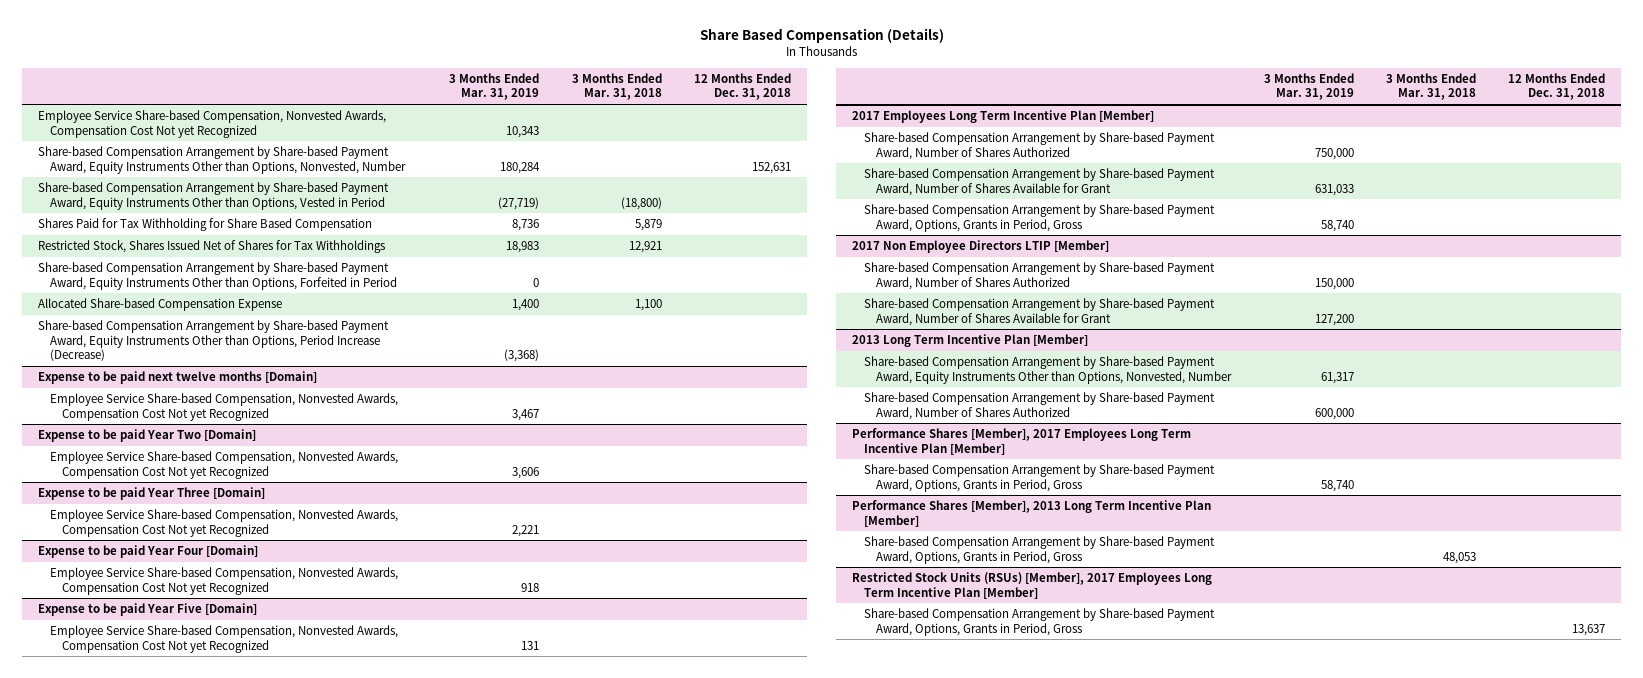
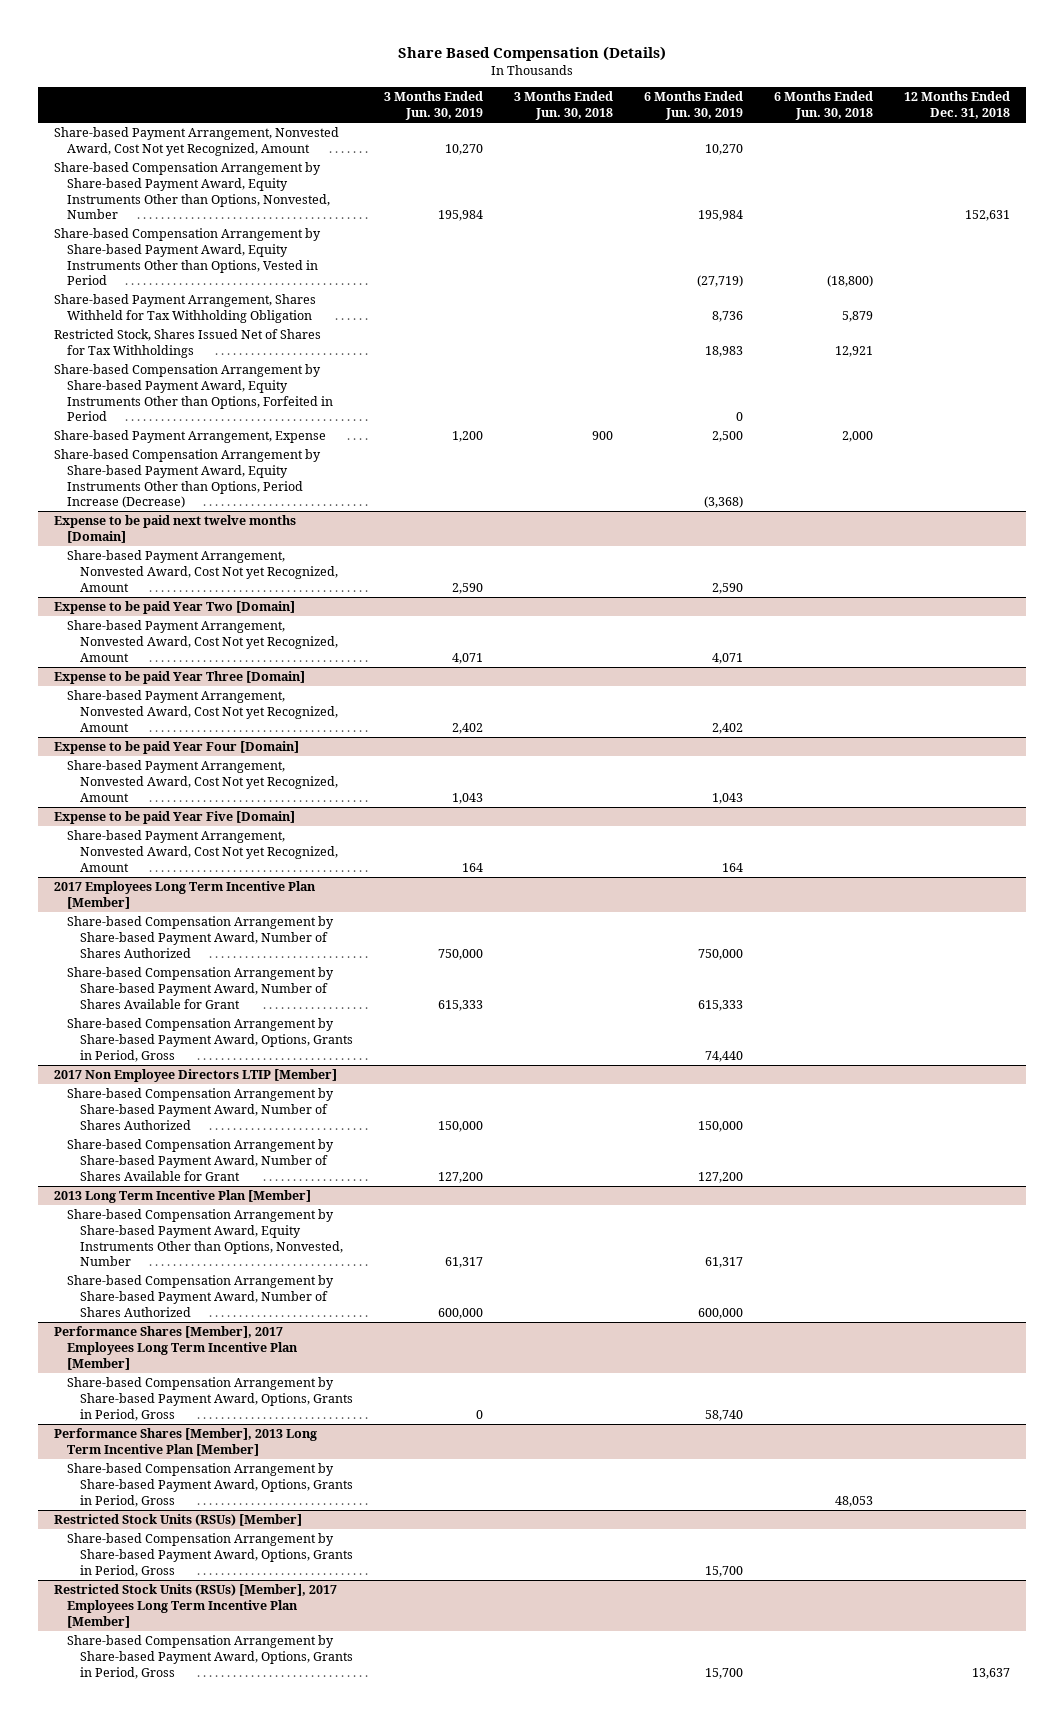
[449,73,540,101] 3 Months Ended Mar. 31, 2019 -> none
[571,73,662,101] 3 Months Ended Mar. 31, 2018 -> none
none -> [383,91,483,120] 3 Months Ended Jun. 30, 2019
none -> [513,91,613,120] 3 Months Ended Jun. 30, 2018
none -> [644,91,744,120] 6 Months Ended Jun. 30, 2019
none -> [774,91,874,120] 6 Months Ended Jun. 30, 2018
[38,110,387,138] Employee Service Share-based Compensation, Nonvested Awards, Compensation Cost Not yet Recognized -> [53,127,339,156] Share-based Payment Arrangement, Nonvested Award, Cost Not yet Recognized, Amount
[38,218,373,232] Shares Paid for Tax Withholding for Share Based Compensation -> [53,294,316,323] Share-based Payment Arrangement, Shares Withheld for Tax Withholding Obligation
[38,298,283,312] Allocated Share-based Compensation Expense -> [53,430,326,444] Share-based Payment Arrangement, Expense
[50,393,399,421] Employee Service Share-based Compensation, Nonvested Awards, Compensation Cost Not yet Recognized -> [66,550,338,592] Share-based Payment Arrangement, Nonvested Award, Cost Not yet Recognized, Amount
[50,451,399,479] Employee Service Share-based Compensation, Nonvested Awards, Compensation Cost Not yet Recognized -> [66,620,338,662] Share-based Payment Arrangement, Nonvested Award, Cost Not yet Recognized, Amount
[50,509,399,537] Employee Service Share-based Compensation, Nonvested Awards, Compensation Cost Not yet Recognized -> [66,690,338,732] Share-based Payment Arrangement, Nonvested Award, Cost Not yet Recognized, Amount
[50,567,399,595] Employee Service Share-based Compensation, Nonvested Awards, Compensation Cost Not yet Recognized -> [66,760,338,802] Share-based Payment Arrangement, Nonvested Award, Cost Not yet Recognized, Amount
[50,625,399,653] Employee Service Share-based Compensation, Nonvested Awards, Compensation Cost Not yet Recognized -> [66,830,338,872] Share-based Payment Arrangement, Nonvested Award, Cost Not yet Recognized, Amount
none -> [53,1514,302,1527] Restricted Stock Units (RSUs) [Member]
none -> [66,1533,353,1577] Share-based Compensation Arrangement by Share-based Payment Award, Options, Grants in Period, Gross

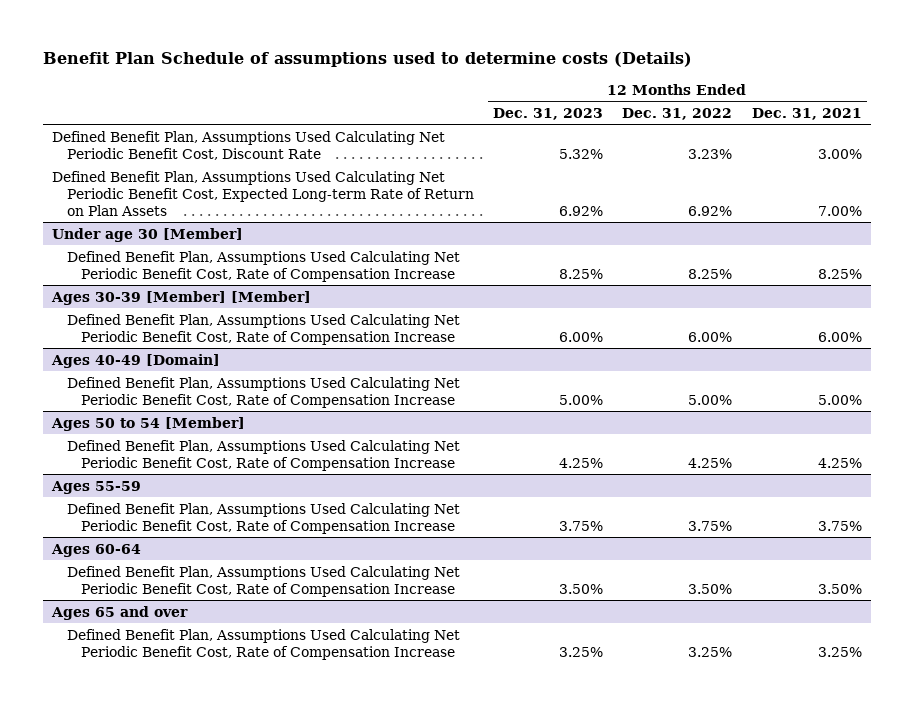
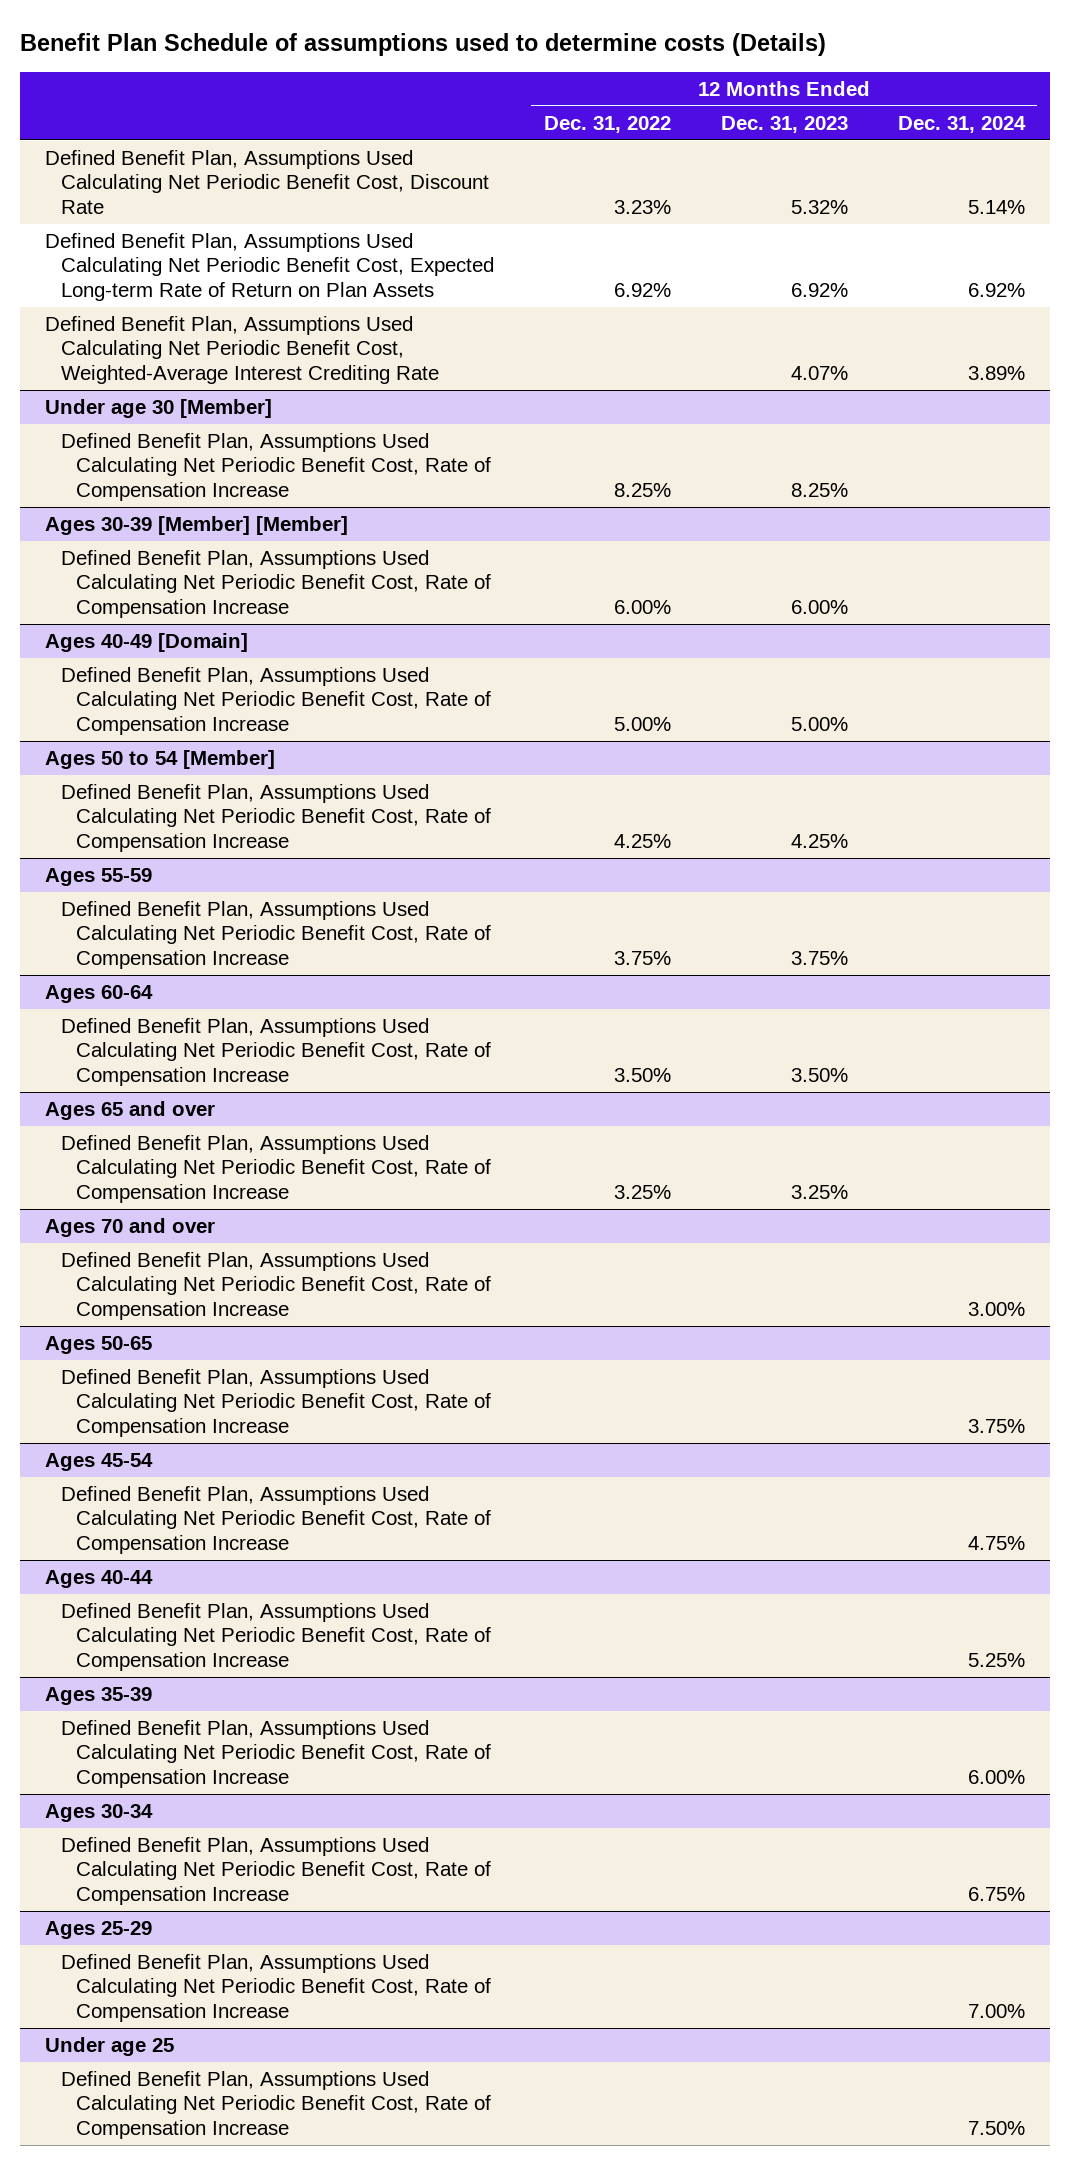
[751,107,862,120] Dec. 31, 2021 -> none
none -> [897,115,1026,133] Dec. 31, 2024
none -> [45,315,439,384] Defined Benefit Plan, Assumptions Used Calculating Net Periodic Benefit Cost, Weighted-Average Interest Crediting Rate
none -> [45,1217,216,1237] Ages 70 and over
none -> [60,1251,491,1320] Defined Benefit Plan, Assumptions Used Calculating Net Periodic Benefit Cost, Rate of Compensation Increase
none -> [45,1335,153,1354] Ages 50-65
none -> [60,1368,491,1437] Defined Benefit Plan, Assumptions Used Calculating Net Periodic Benefit Cost, Rate of Compensation Increase
none -> [45,1452,154,1471] Ages 45-54
none -> [60,1485,491,1554] Defined Benefit Plan, Assumptions Used Calculating Net Periodic Benefit Cost, Rate of Compensation Increase
none -> [45,1569,154,1588] Ages 40-44
none -> [60,1602,491,1671] Defined Benefit Plan, Assumptions Used Calculating Net Periodic Benefit Cost, Rate of Compensation Increase
none -> [45,1686,153,1705] Ages 35-39
none -> [60,1719,491,1788] Defined Benefit Plan, Assumptions Used Calculating Net Periodic Benefit Cost, Rate of Compensation Increase
none -> [45,1803,154,1822] Ages 30-34
none -> [60,1836,491,1905] Defined Benefit Plan, Assumptions Used Calculating Net Periodic Benefit Cost, Rate of Compensation Increase
none -> [45,1920,153,1939] Ages 25-29
none -> [60,1953,491,2022] Defined Benefit Plan, Assumptions Used Calculating Net Periodic Benefit Cost, Rate of Compensation Increase
none -> [45,2036,175,2056] Under age 25
none -> [60,2070,491,2139] Defined Benefit Plan, Assumptions Used Calculating Net Periodic Benefit Cost, Rate of Compensation Increase

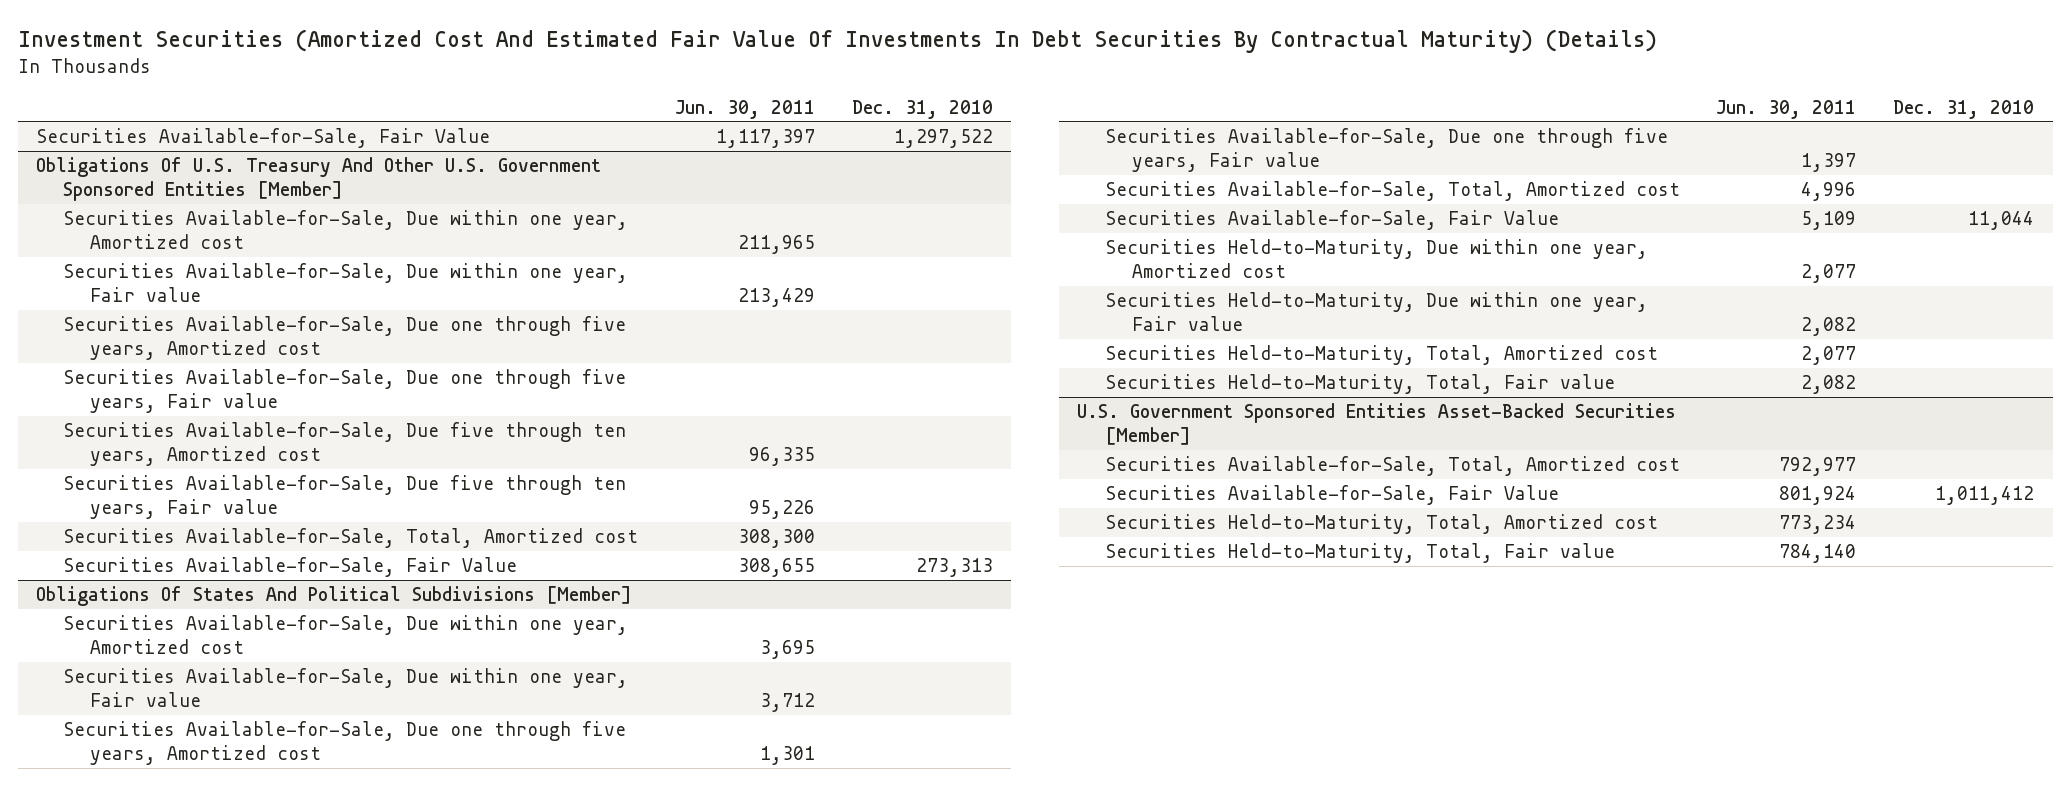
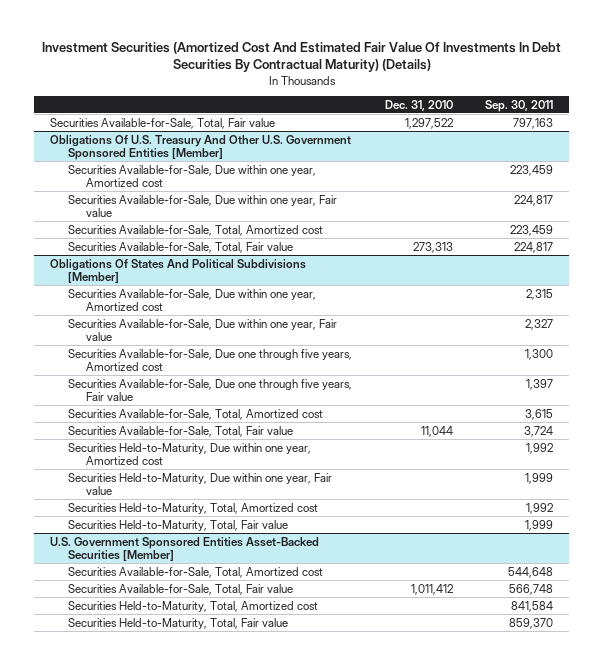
[674,99,815,119] Jun. 30, 2011 -> none
none -> [485,99,554,112] Sep. 30, 2011
[35,128,490,149] Securities Available-for-Sale, Fair Value -> [50,117,276,129] Securities Available-for-Sale, Total, Fair value
[63,316,627,360] Securities Available-for-Sale, Due one through five years, Amortized cost -> none
[63,369,627,413] Securities Available-for-Sale, Due one through five years, Fair value -> none
[63,422,627,466] Securities Available-for-Sale, Due five through ten years, Amortized cost -> none
[63,475,627,519] Securities Available-for-Sale, Due five through ten years, Fair value -> none
[63,557,518,578] Securities Available-for-Sale, Fair Value -> [68,241,294,253] Securities Available-for-Sale, Total, Fair value
[1104,210,1559,231] Securities Available-for-Sale, Fair Value -> [68,425,294,437] Securities Available-for-Sale, Total, Fair value
[1104,485,1559,506] Securities Available-for-Sale, Fair Value -> [68,583,294,595] Securities Available-for-Sale, Total, Fair value

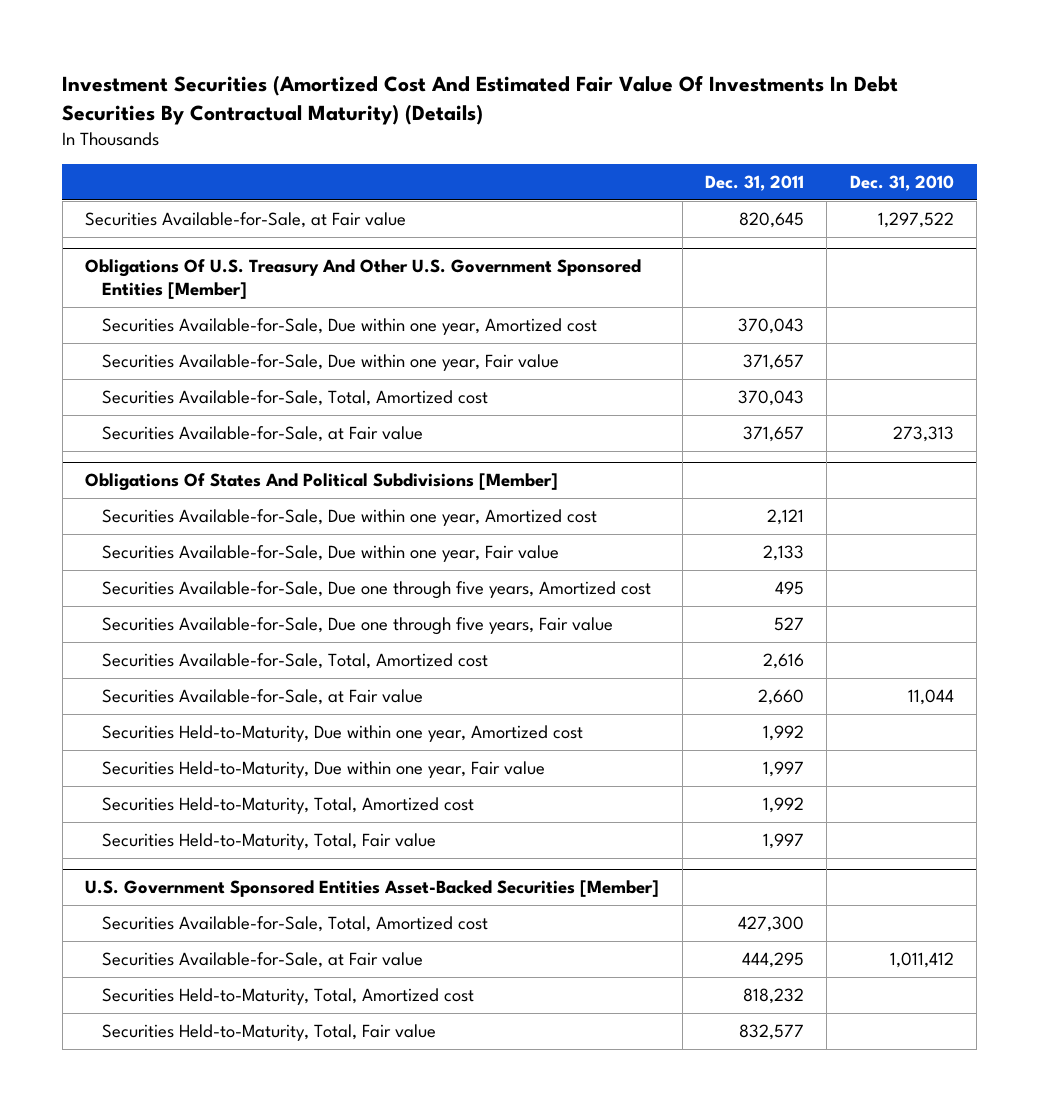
[485,99,554,112] Sep. 30, 2011 -> none
none -> [705,174,805,191] Dec. 31, 2011
[50,117,276,129] Securities Available-for-Sale, Total, Fair value -> [85,212,407,229] Securities Available-for-Sale, at Fair value
[68,241,294,253] Securities Available-for-Sale, Total, Fair value -> [102,426,424,443] Securities Available-for-Sale, at Fair value
[68,425,294,437] Securities Available-for-Sale, Total, Fair value -> [102,689,424,706] Securities Available-for-Sale, at Fair value
[68,583,294,595] Securities Available-for-Sale, Total, Fair value -> [102,952,424,969] Securities Available-for-Sale, at Fair value

